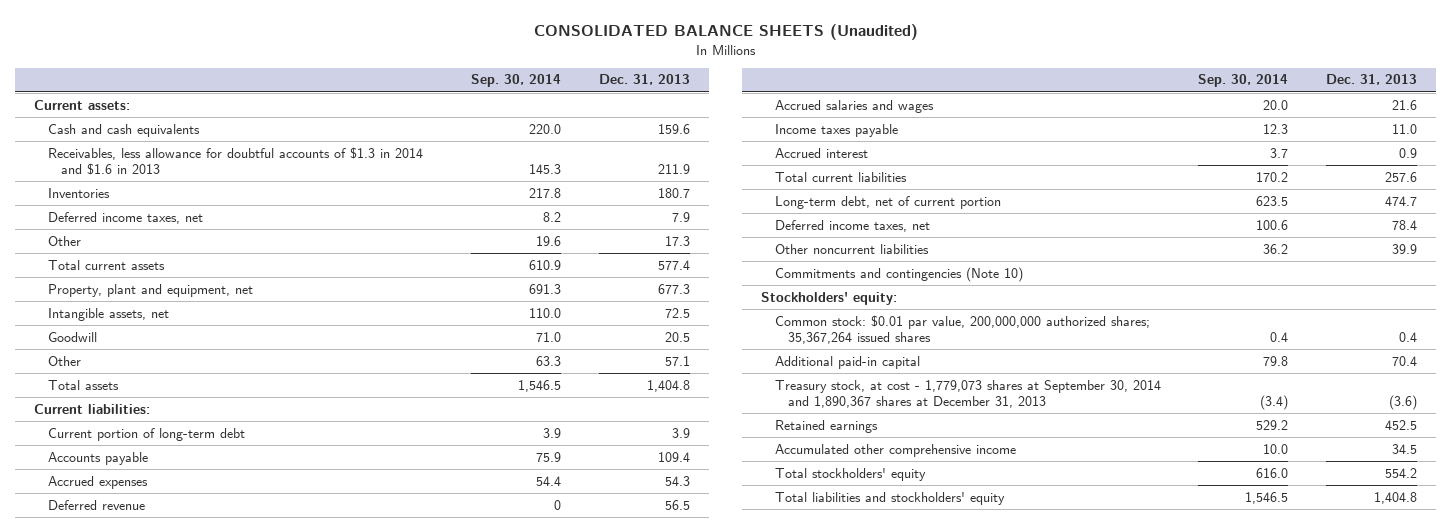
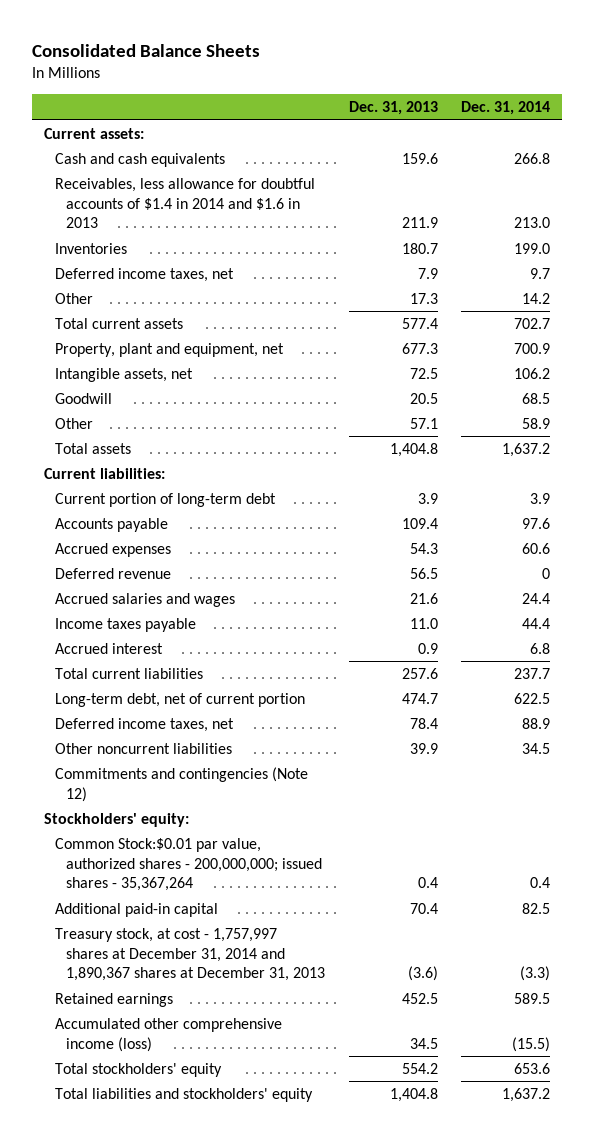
[533,24,918,41] CONSOLIDATED BALANCE SHEETS (Unaudited) -> [31,43,260,57] Consolidated Balance Sheets
[471,74,562,88] Sep. 30, 2014 -> none
none -> [461,101,551,116] Dec. 31, 2014
[47,146,423,176] Receivables, less allowance for doubtful accounts of $1.3 in 2014 and $1.6 in 2013 -> [54,177,315,229] Receivables, less allowance for doubtful accounts of $1.4 in 2014 and $1.6 in 2013
[774,266,1023,282] Commitments and contingencies (Note 10) -> [54,766,308,802] Commitments and contingencies (Note 12)
[774,314,1150,345] Common stock: $0.01 par value, 200,000,000 authorized shares; 35,367,264 issued shares -> [54,837,323,892] Common Stock:$0.01 par value, authorized shares - 200,000,000; issued shares - 35,367,264
[774,379,1161,409] Treasury stock, at cost - 1,779,073 shares at September 30, 2014 and 1,890,367 shares at December 31, 2013 -> [54,927,326,982] Treasury stock, at cost - 1,757,997 shares at December 31, 2014 and 1,890,367 shares at December 31, 2013
[774,443,1016,457] Accumulated other comprehensive income -> [54,1017,282,1052] Accumulated other comprehensive income (loss)

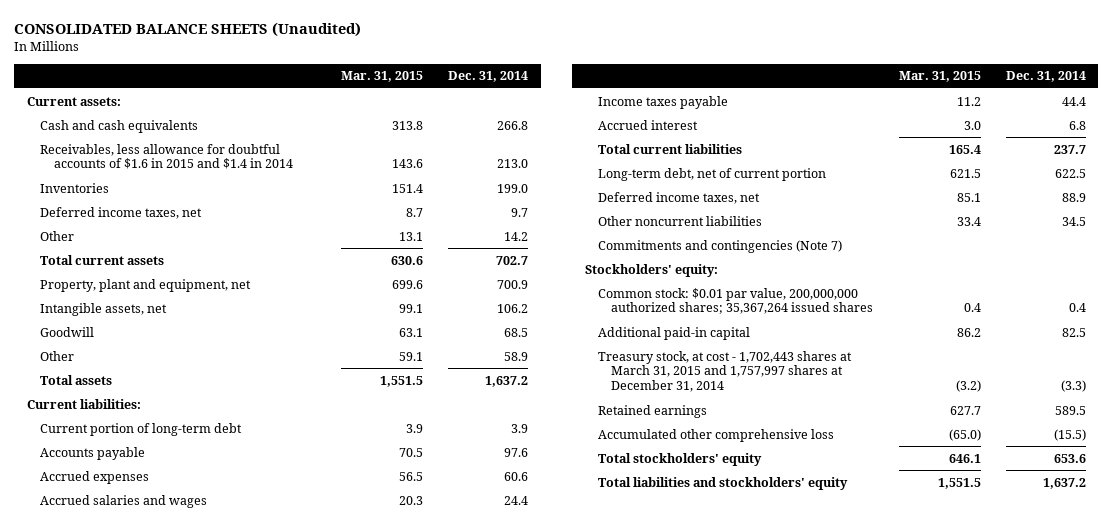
[31,43,260,57] Consolidated Balance Sheets -> [14,22,362,38] CONSOLIDATED BALANCE SHEETS (Unaudited)
[348,101,438,116] Dec. 31, 2013 -> none
none -> [340,71,423,83] Mar. 31, 2015
[54,177,315,229] Receivables, less allowance for doubtful accounts of $1.4 in 2014 and $1.6 in 2013 -> [40,143,293,170] Receivables, less allowance for doubtful accounts of $1.6 in 2015 and $1.4 in 2014
[54,567,171,579] Deferred revenue -> none
[54,766,308,802] Commitments and contingencies (Note 12) -> [598,239,843,253] Commitments and contingencies (Note 7)
[54,837,323,892] Common Stock:$0.01 par value, authorized shares - 200,000,000; issued shares - 35,367,264 -> [598,287,874,315] Common stock: $0.01 par value, 200,000,000 authorized shares; 35,367,264 issued shares
[54,927,326,982] Treasury stock, at cost - 1,757,997 shares at December 31, 2014 and 1,890,367 shares at December 31, 2013 -> [598,350,853,393] Treasury stock, at cost - 1,702,443 shares at March 31, 2015 and 1,757,997 shares at December 31, 2014
[54,1017,282,1052] Accumulated other comprehensive income (loss) -> [598,428,835,442] Accumulated other comprehensive loss

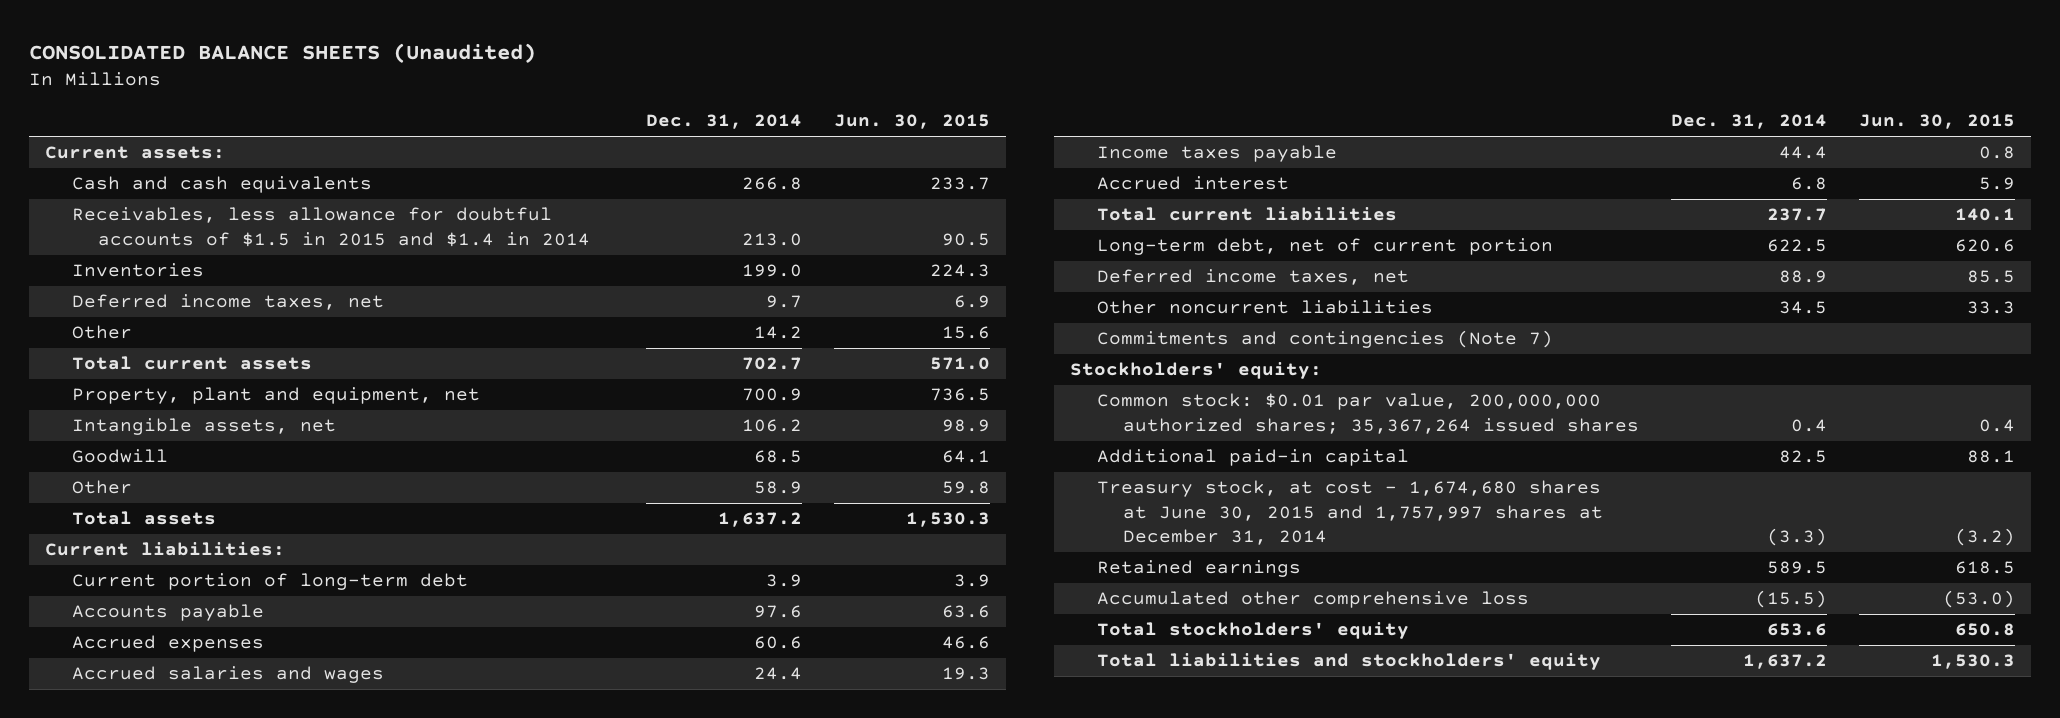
[340,71,423,83] Mar. 31, 2015 -> none
none -> [833,114,990,130] Jun. 30, 2015
[40,143,293,170] Receivables, less allowance for doubtful accounts of $1.6 in 2015 and $1.4 in 2014 -> [71,207,591,247] Receivables, less allowance for doubtful accounts of $1.5 in 2015 and $1.4 in 2014
[598,350,853,393] Treasury stock, at cost - 1,702,443 shares at March 31, 2015 and 1,757,997 shares at December 31, 2014 -> [1096,480,1604,546] Treasury stock, at cost - 1,674,680 shares at June 30, 2015 and 1,757,997 shares at December 31, 2014

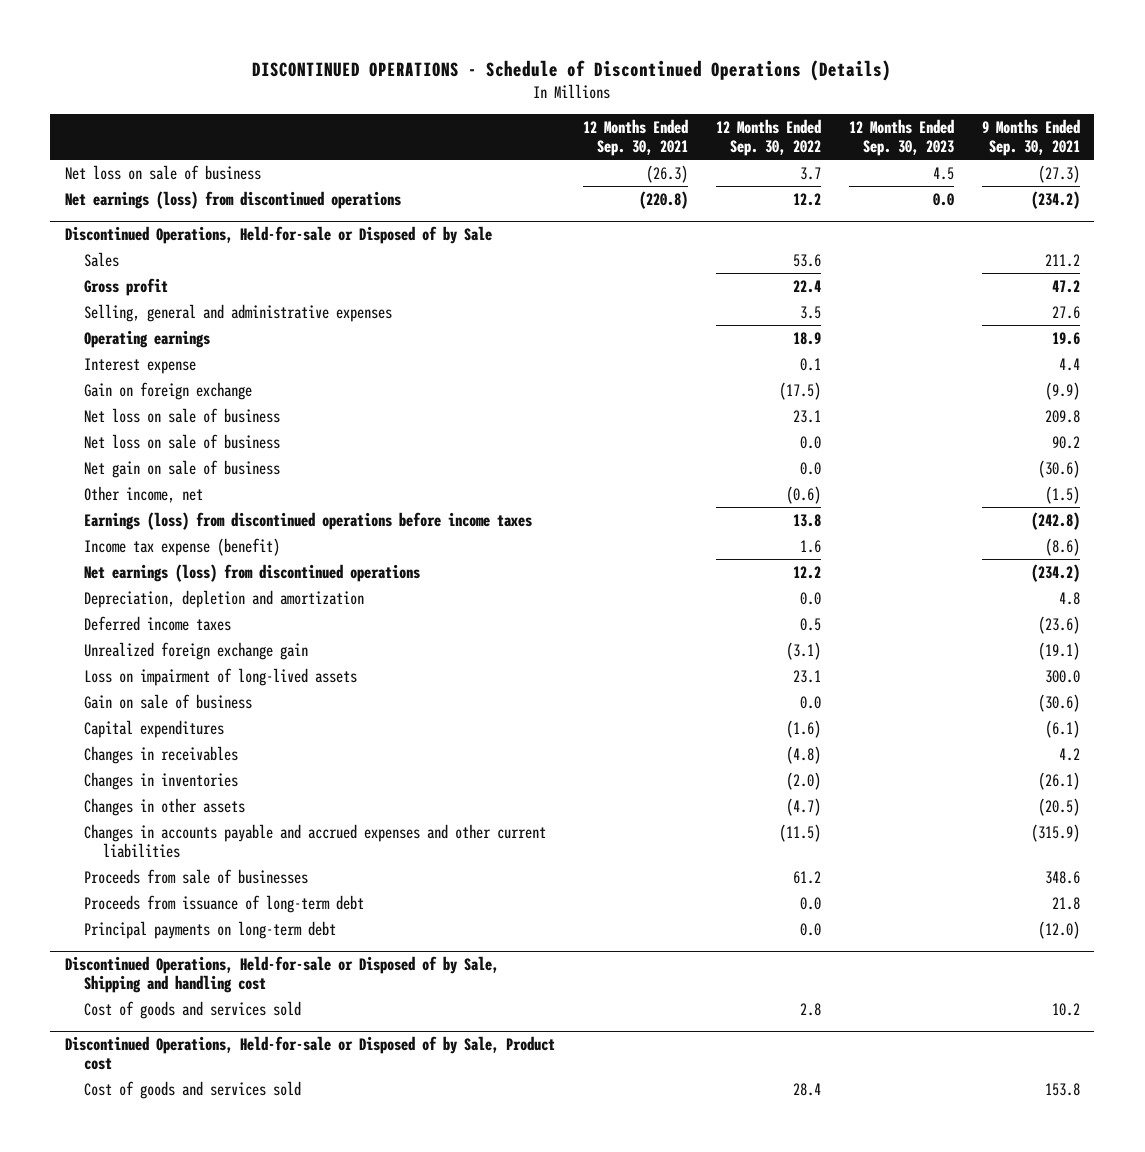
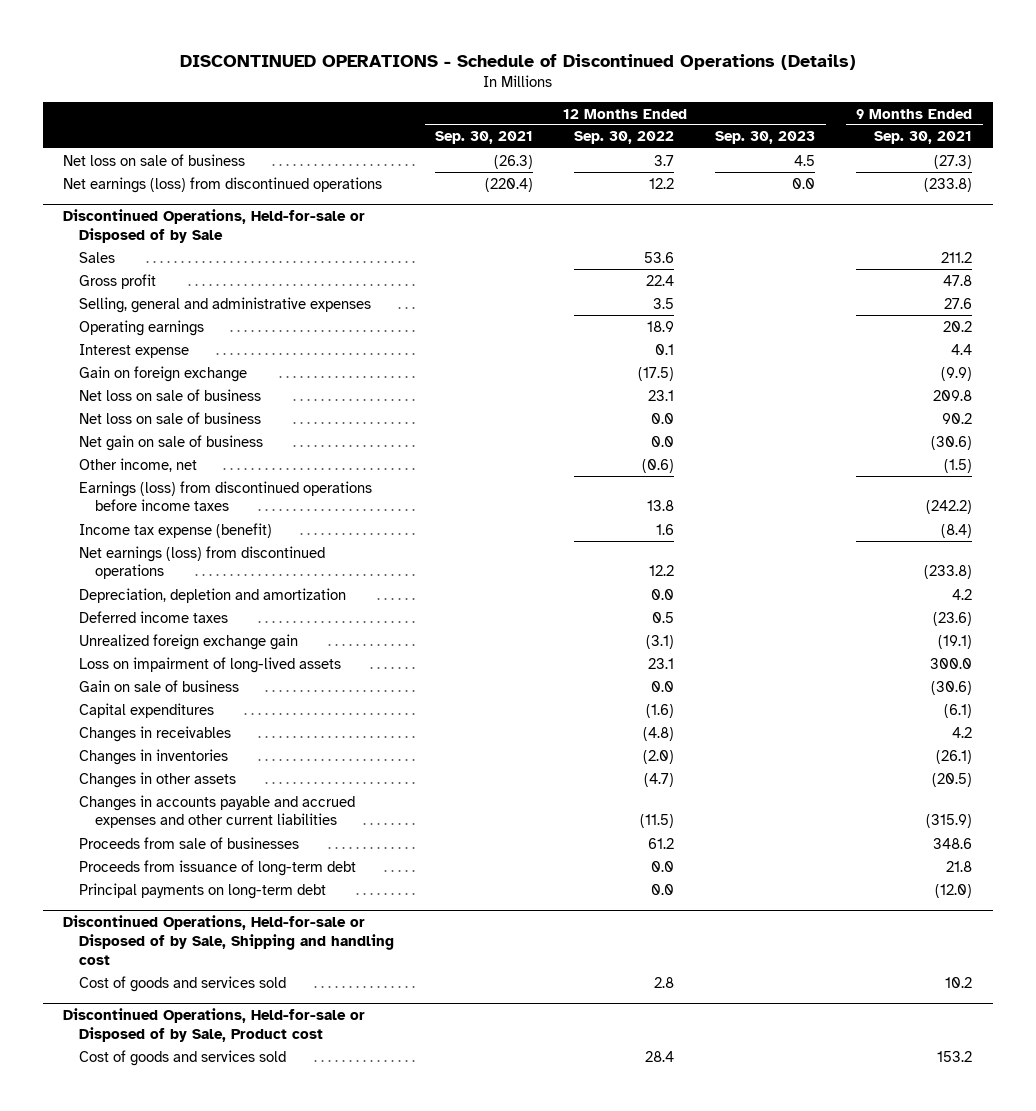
[638,190,688,209] (220.8) -> [485,177,534,192] (220.4)
[1031,190,1081,209] (234.2) -> [924,177,973,192] (233.8)
[1052,279,1081,293] 47.2 -> [943,274,973,286] 47.8
[1052,331,1081,345] 19.6 -> [943,320,973,332] 20.2
[1031,511,1081,530] (242.8) -> [926,500,973,515] (242.2)
[1045,537,1081,556] (8.6) -> [941,523,973,538] (8.4)
[1031,563,1081,582] (234.2) -> [924,565,973,580] (233.8)
[1059,591,1081,605] 4.8 -> [952,588,973,600] 4.2
[1045,1082,1081,1096] 153.8 -> [937,1050,973,1062] 153.2

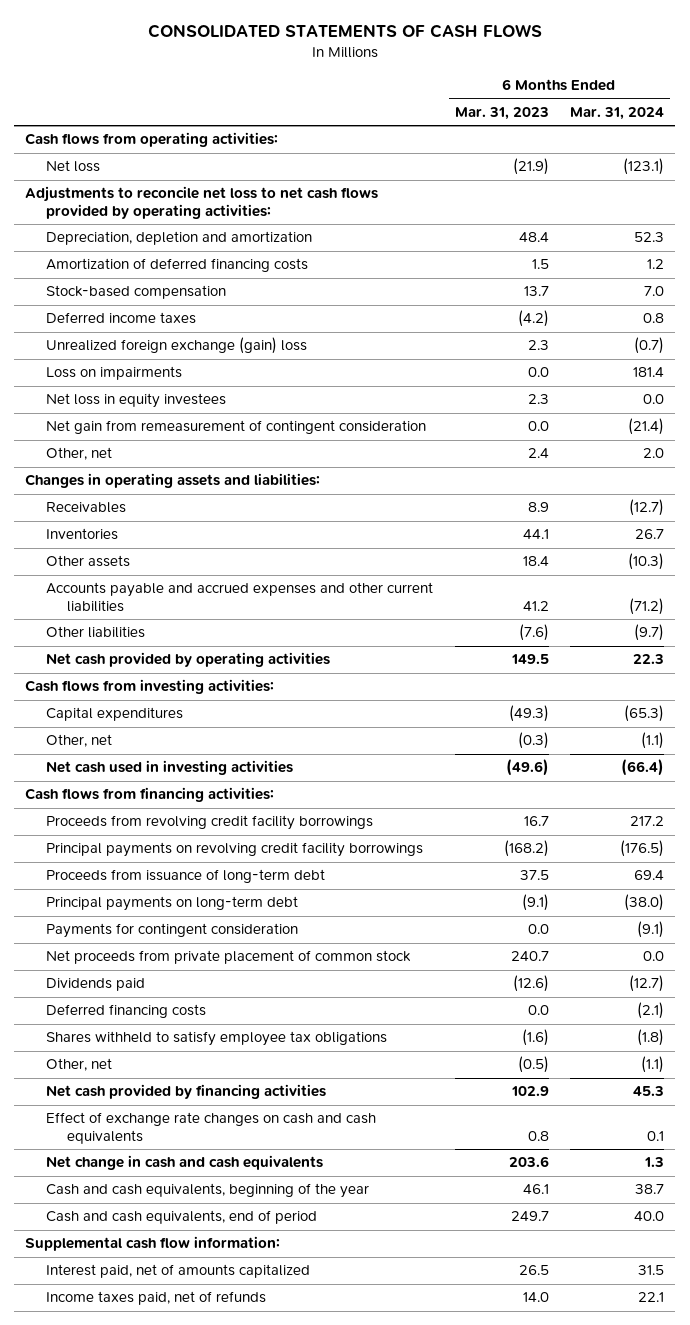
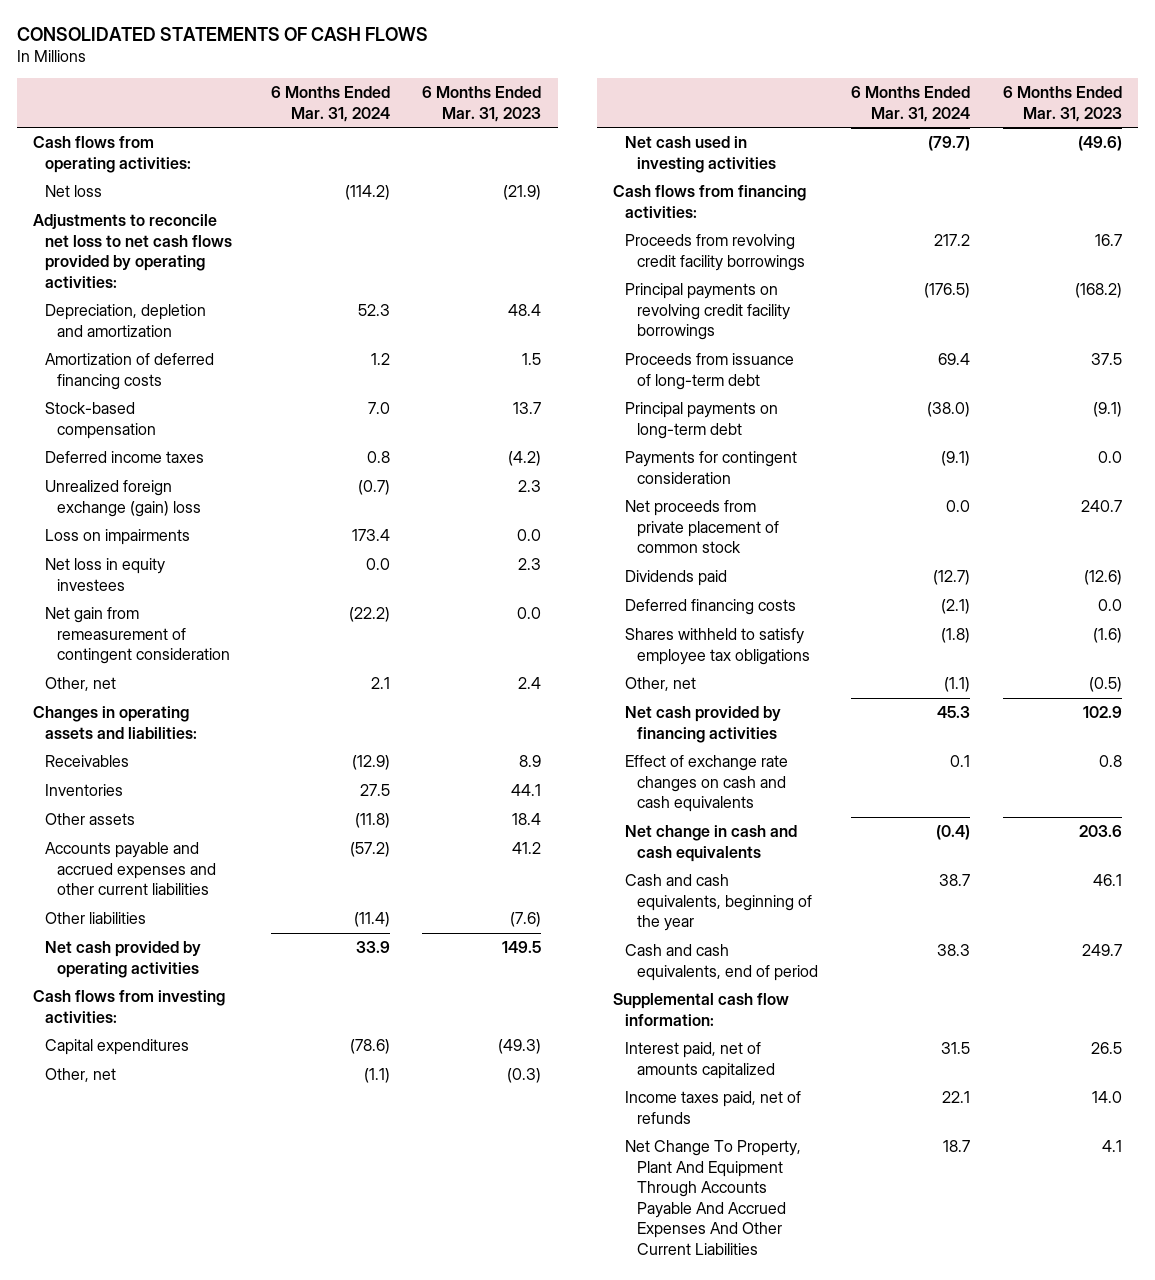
[623,158,665,176] (123.1) -> [344,185,390,201] (114.2)
[633,367,665,378] 181.4 -> [351,529,390,542] 173.4
[628,418,665,436] (21.4) -> [348,607,390,623] (22.2)
[643,448,665,459] 2.0 -> [370,677,390,690] 2.1
[629,499,665,517] (12.7) -> [351,755,390,771] (12.9)
[635,529,665,540] 26.7 -> [359,784,390,797] 27.5
[628,553,665,571] (10.3) -> [354,813,390,829] (11.8)
[629,597,665,615] (71.2) -> [349,842,390,858] (57.2)
[634,624,665,642] (9.7) -> [353,912,390,928] (11.4)
[633,654,665,665] 22.3 -> [355,941,390,954] 33.9
[624,705,665,723] (65.3) -> [349,1039,390,1055] (78.6)
[621,759,665,777] (66.4) -> [928,136,971,152] (79.7)
[644,1157,665,1168] 1.3 -> [936,825,971,841] (0.4)
[634,1211,665,1222] 40.0 -> [937,944,971,957] 38.3
none -> [625,1140,802,1255] Net Change To Property, Plant And Equipment Through Accounts Payable And Accrued Expenses And Other Current Liabilities

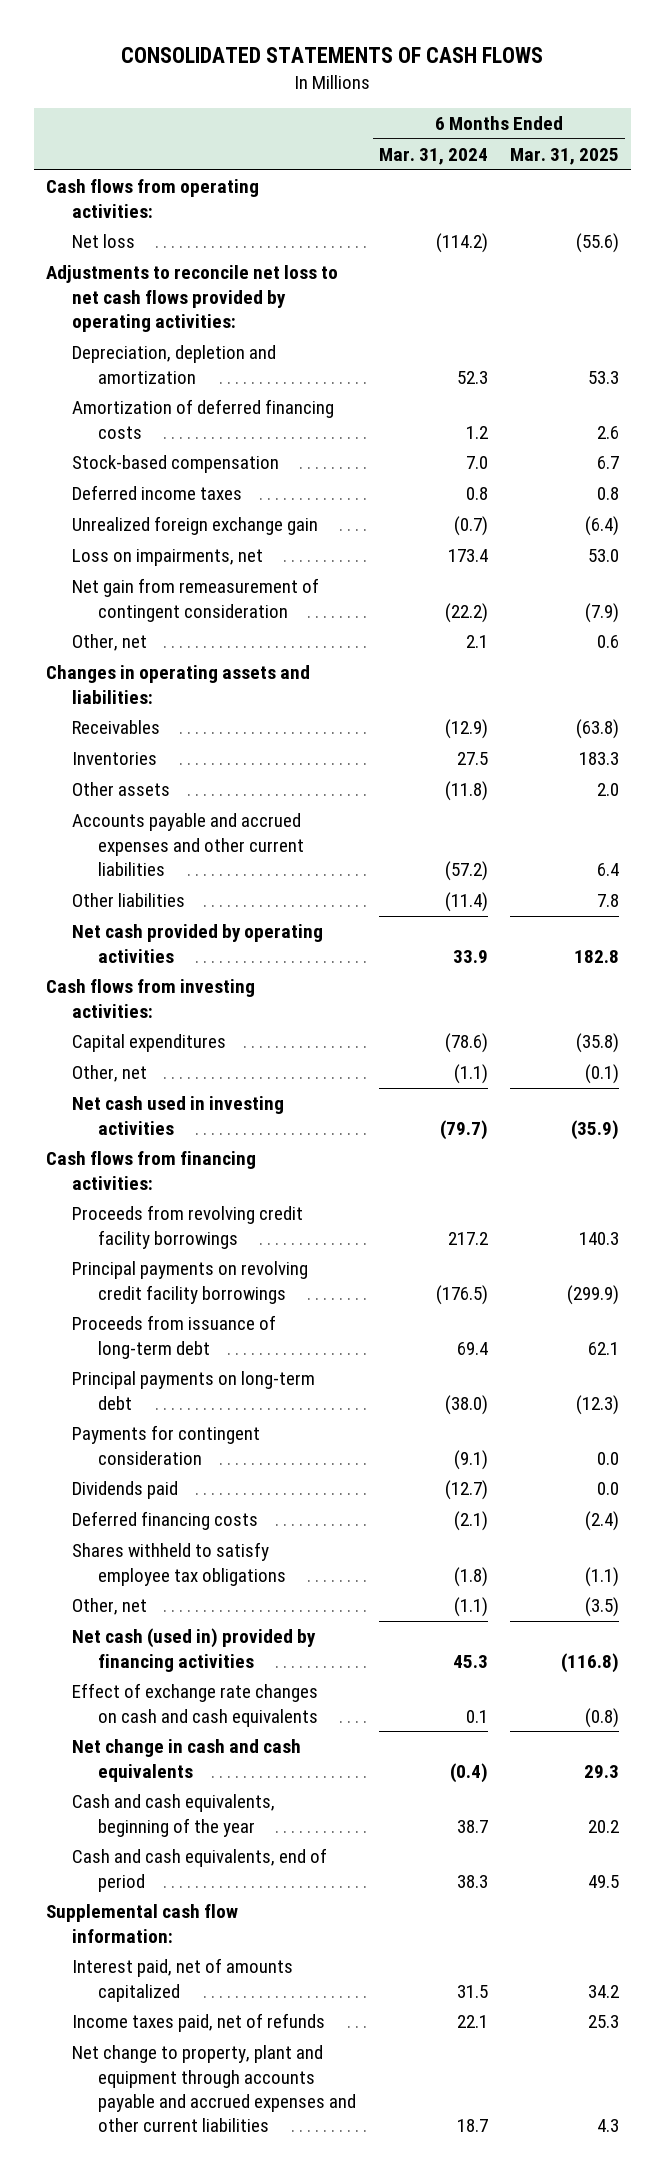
[422,86,542,122] 6 Months Ended Mar. 31, 2023 -> none
none -> [510,147,620,165] Mar. 31, 2025
[45,558,166,591] Net loss in equity investees -> none
[45,480,202,517] Unrealized foreign exchange (gain) loss -> [71,516,318,536] Unrealized foreign exchange gain
[45,529,191,546] Loss on impairments -> [71,549,263,567] Loss on impairments, net
[625,500,780,554] Net proceeds from private placement of common stock -> none
[625,706,782,743] Net cash provided by financing activities -> [71,1628,316,1672] Net cash (used in) provided by financing activities
[625,1140,802,1255] Net Change To Property, Plant And Equipment Through Accounts Payable And Accrued Expenses And Other Current Liabilities -> [71,2045,356,2133] Net change to property, plant and equipment through accounts payable and accrued expenses and other current liabilities

